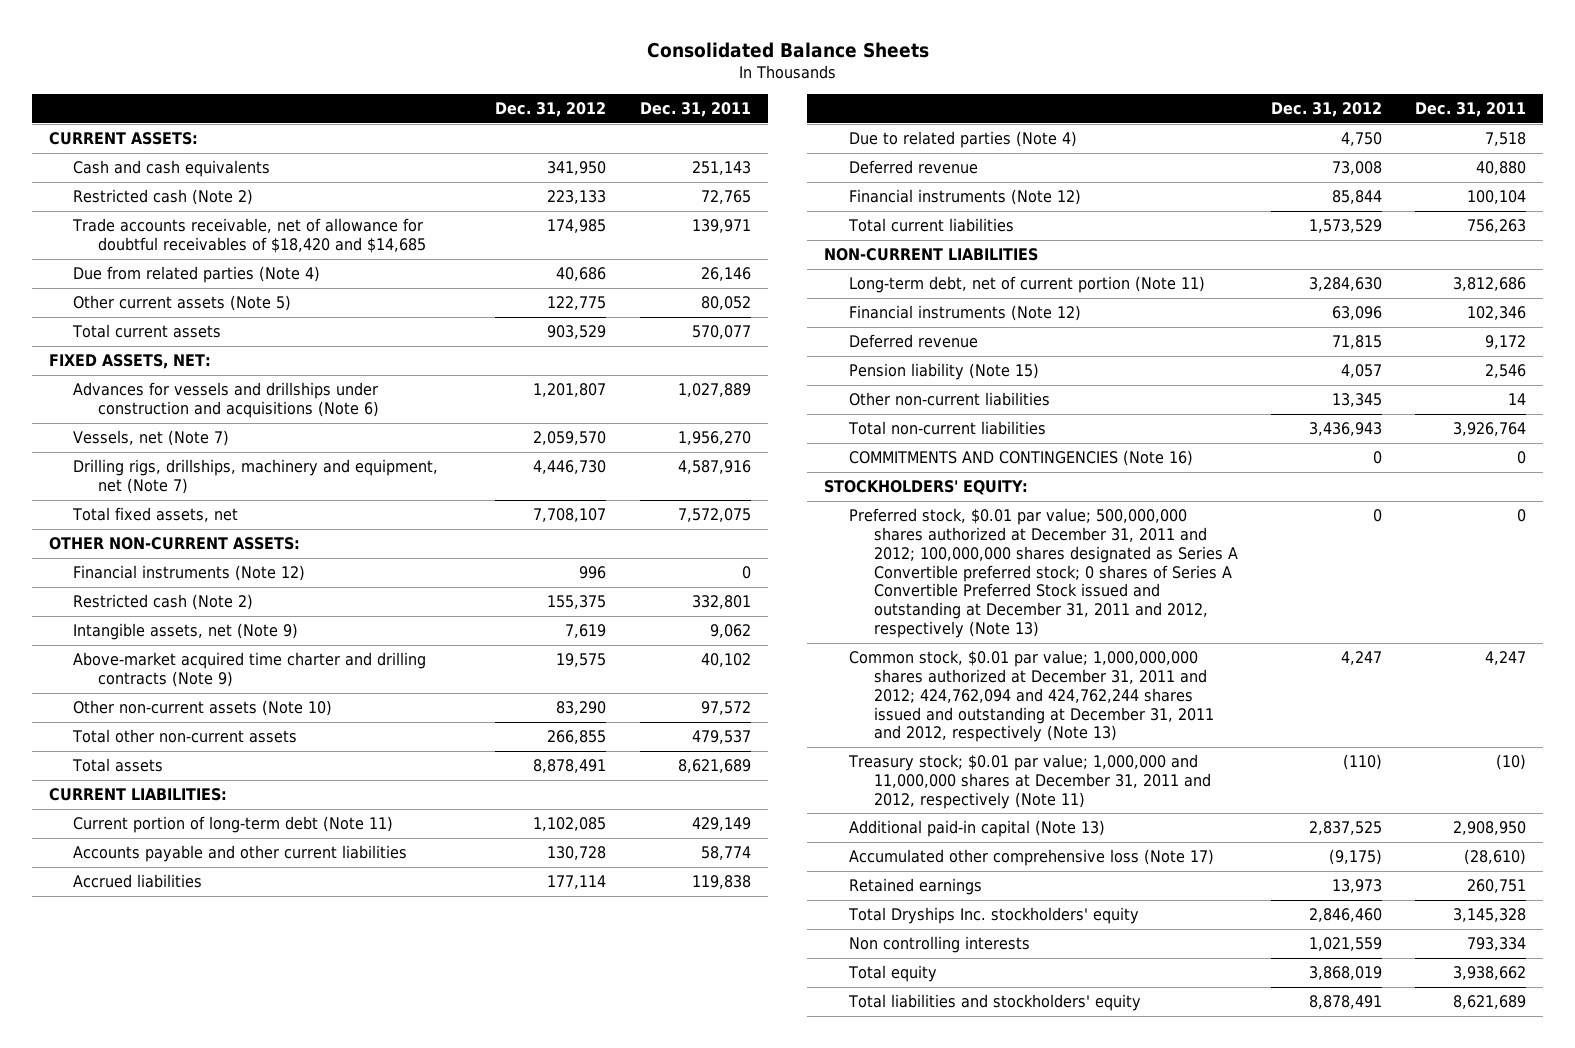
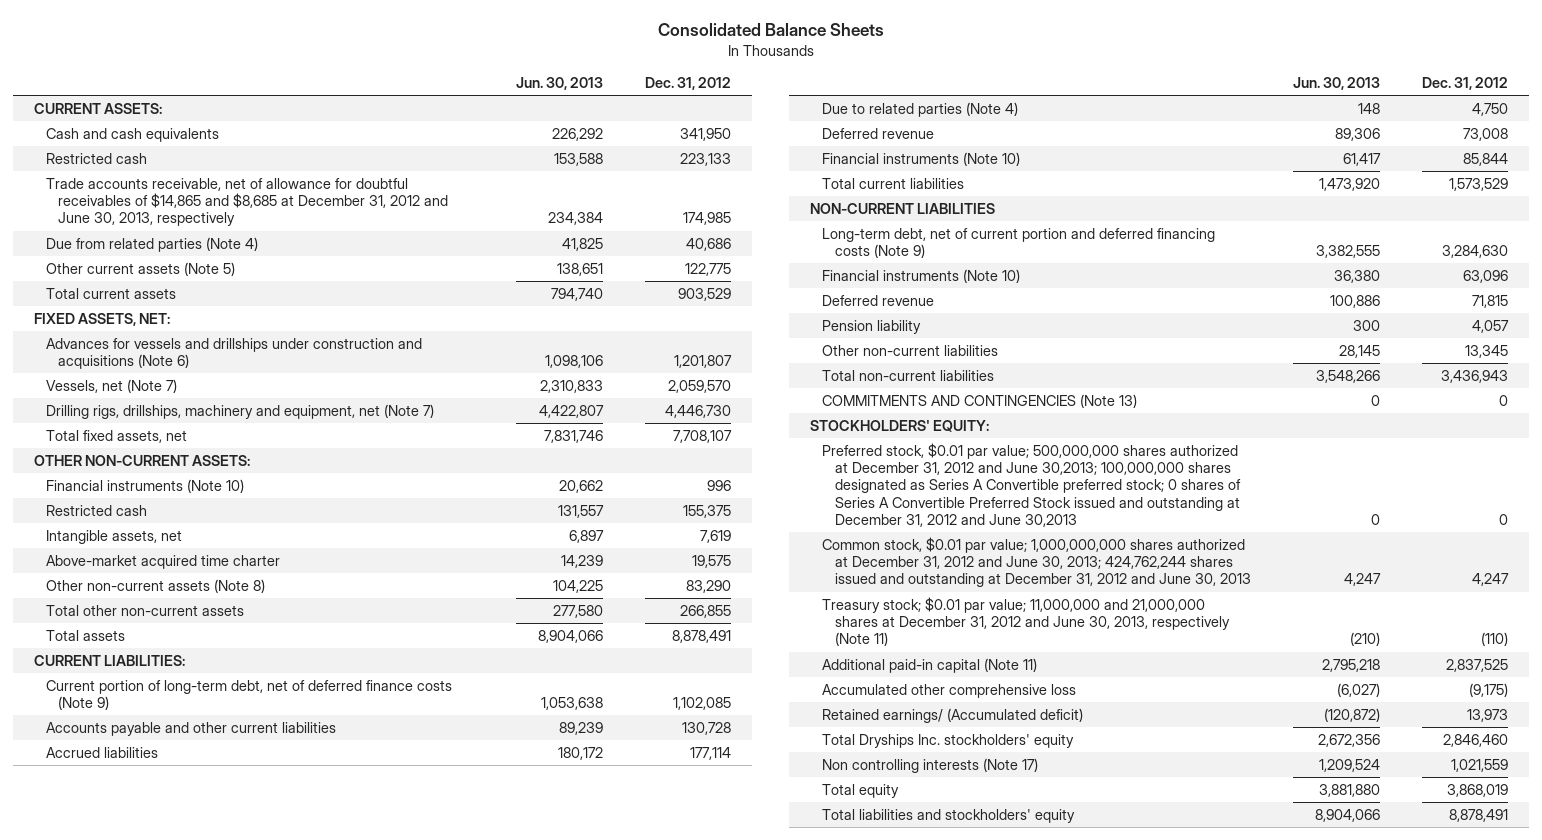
[639,102,751,118] Dec. 31, 2011 -> none
none -> [516,77,604,91] Jun. 30, 2013
[73,189,254,206] Restricted cash (Note 2) -> [46,152,148,164] Restricted cash
[72,218,426,254] Trade accounts receivable, net of allowance for doubtful receivables of $18,420 and $14,685 -> [46,177,449,227] Trade accounts receivable, net of allowance for doubtful receivables of $14,865 and $8,685 at December 31, 2012 and June 30, 2013, respectively
[73,565,306,582] Financial instruments (Note 12) -> [46,478,245,493] Financial instruments (Note 10)
[73,594,254,611] Restricted cash (Note 2) -> [46,504,148,516] Restricted cash
[73,623,299,641] Intangible assets, net (Note 9) -> [46,529,183,544] Intangible assets, net
[73,652,427,688] Above-market acquired time charter and drilling contracts (Note 9) -> [46,554,281,569] Above-market acquired time charter
[73,700,333,717] Other non-current assets (Note 10) -> [46,578,266,593] Other non-current assets (Note 8)
[73,816,394,834] Current portion of long-term debt (Note 11) -> [46,679,453,711] Current portion of long-term debt, net of deferred finance costs (Note 9)
[848,189,1081,206] Financial instruments (Note 12) -> [822,151,1021,166] Financial instruments (Note 10)
[848,276,1205,294] Long-term debt, net of current portion (Note 11) -> [822,227,1216,259] Long-term debt, net of current portion and deferred financing costs (Note 9)
[848,305,1081,322] Financial instruments (Note 12) -> [822,268,1021,283] Financial instruments (Note 10)
[848,363,1039,381] Pension liability (Note 15) -> [822,319,922,334] Pension liability
[848,450,1193,467] COMMITMENTS AND CONTINGENCIES (Note 16) -> [822,393,1138,408] COMMITMENTS AND CONTINGENCIES (Note 13)
[848,508,1238,638] Preferred stock, $0.01 par value; 500,000,000 shares authorized at December 31, 2011 and 2012; 100,000,000 shares designated as Series A Convertible preferred stock; 0 shares of Series A Convertible Preferred Stock issued and outstanding at December 31, 2011 and 2012, respectively (Note 13) -> [822,442,1241,527] Preferred stock, $0.01 par value; 500,000,000 shares authorized at December 31, 2012 and June 30,2013; 100,000,000 shares designated as Series A Convertible preferred stock; 0 shares of Series A Convertible Preferred Stock issued and outstanding at December 31, 2012 and June 30,2013
[848,650,1214,743] Common stock, $0.01 par value; 1,000,000,000 shares authorized at December 31, 2011 and 2012; 424,762,094 and 424,762,244 shares issued and outstanding at December 31, 2011 and 2012, respectively (Note 13) -> [822,536,1251,588] Common stock, $0.01 par value; 1,000,000,000 shares authorized at December 31, 2012 and June 30, 2013; 424,762,244 shares issued and outstanding at December 31, 2012 and June 30, 2013
[847,754,1211,809] Treasury stock; $0.01 par value; 1,000,000 and 11,000,000 shares at December 31, 2011 and 2012, respectively (Note 11) -> [822,596,1230,647] Treasury stock; $0.01 par value; 11,000,000 and 21,000,000 shares at December 31, 2012 and June 30, 2013, respectively (Note 11)
[848,820,1105,838] Additional paid-in capital (Note 13) -> [822,657,1038,673] Additional paid-in capital (Note 11)
[848,849,1214,867] Accumulated other comprehensive loss (Note 17) -> [822,683,1077,698] Accumulated other comprehensive loss
[848,878,982,896] Retained earnings -> [822,707,1084,723] Retained earnings/ (Accumulated deficit)
[848,936,1030,954] Non controlling interests -> [822,757,1039,773] Non controlling interests (Note 17)

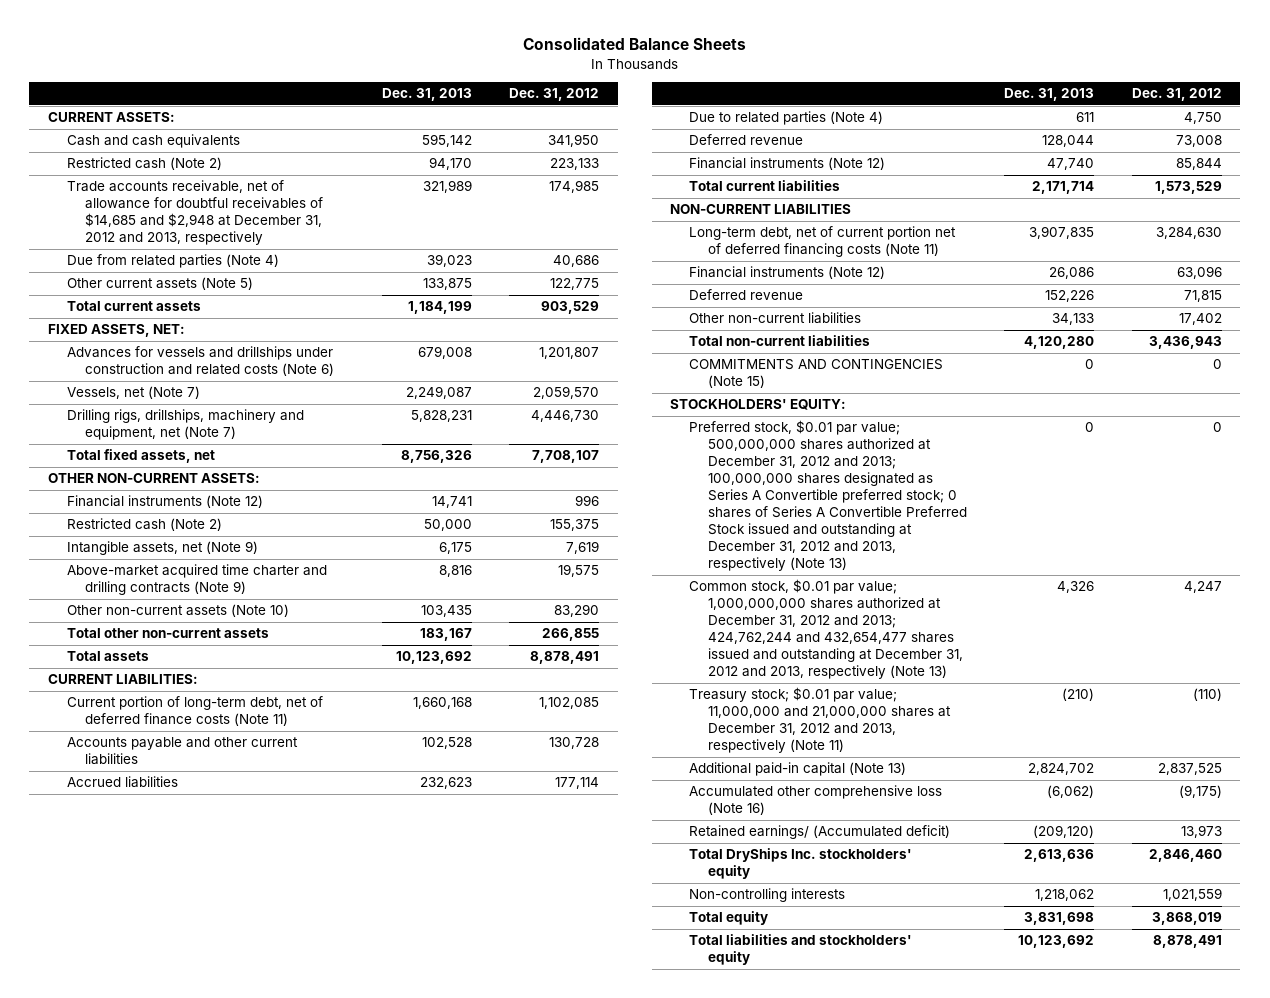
[516,77,604,91] Jun. 30, 2013 -> none
none -> [381,88,472,102] Dec. 31, 2013
[46,152,148,164] Restricted cash -> [66,157,222,171] Restricted cash (Note 2)
[46,177,449,227] Trade accounts receivable, net of allowance for doubtful receivables of $14,865 and $8,685 at December 31, 2012 and June 30, 2013, respectively -> [66,180,324,246] Trade accounts receivable, net of allowance for doubtful receivables of $14,685 and $2,948 at December 31, 2012 and 2013, respectively
[46,337,423,370] Advances for vessels and drillships under construction and acquisitions (Note 6) -> [66,346,335,377] Advances for vessels and drillships under construction and related costs (Note 6)
[46,478,245,493] Financial instruments (Note 10) -> [66,495,263,509] Financial instruments (Note 12)
[46,504,148,516] Restricted cash -> [66,518,222,532] Restricted cash (Note 2)
[46,529,183,544] Intangible assets, net -> [66,541,258,556] Intangible assets, net (Note 9)
[46,554,281,569] Above-market acquired time charter -> [66,564,327,596] Above-market acquired time charter and drilling contracts (Note 9)
[46,578,266,593] Other non-current assets (Note 8) -> [66,604,289,618] Other non-current assets (Note 10)
[46,679,453,711] Current portion of long-term debt, net of deferred finance costs (Note 9) -> [66,696,323,727] Current portion of long-term debt, net of deferred finance costs (Note 11)
[822,151,1021,166] Financial instruments (Note 10) -> [689,157,886,171] Financial instruments (Note 12)
[822,227,1216,259] Long-term debt, net of current portion and deferred financing costs (Note 9) -> [689,226,957,258] Long-term debt, net of current portion net of deferred financing costs (Note 11)
[822,268,1021,283] Financial instruments (Note 10) -> [689,266,886,280] Financial instruments (Note 12)
[822,319,922,334] Pension liability -> none
[1464,344,1508,358] 13,345 -> [1178,313,1222,326] 17,402
[822,393,1138,408] COMMITMENTS AND CONTINGENCIES (Note 13) -> [689,359,944,389] COMMITMENTS AND CONTINGENCIES (Note 15)
[822,442,1241,527] Preferred stock, $0.01 par value; 500,000,000 shares authorized at December 31, 2012 and June 30,2013; 100,000,000 shares designated as Series A Convertible preferred stock; 0 shares of Series A Convertible Preferred Stock issued and outstanding at December 31, 2012 and June 30,2013 -> [689,420,967,572] Preferred stock, $0.01 par value; 500,000,000 shares authorized at December 31, 2012 and 2013; 100,000,000 shares designated as Series A Convertible preferred stock; 0 shares of Series A Convertible Preferred Stock issued and outstanding at December 31, 2012 and 2013, respectively (Note 13)
[822,536,1251,588] Common stock, $0.01 par value; 1,000,000,000 shares authorized at December 31, 2012 and June 30, 2013; 424,762,244 shares issued and outstanding at December 31, 2012 and June 30, 2013 -> [689,579,963,680] Common stock, $0.01 par value; 1,000,000,000 shares authorized at December 31, 2012 and 2013; 424,762,244 and 432,654,477 shares issued and outstanding at December 31, 2012 and 2013, respectively (Note 13)
[822,596,1230,647] Treasury stock; $0.01 par value; 11,000,000 and 21,000,000 shares at December 31, 2012 and June 30, 2013, respectively (Note 11) -> [689,687,951,754] Treasury stock; $0.01 par value; 11,000,000 and 21,000,000 shares at December 31, 2012 and 2013, respectively (Note 11)
[822,657,1038,673] Additional paid-in capital (Note 11) -> [689,762,907,777] Additional paid-in capital (Note 13)
[822,683,1077,698] Accumulated other comprehensive loss -> [689,785,943,816] Accumulated other comprehensive loss (Note 16)
[822,733,1075,748] Total Dryships Inc. stockholders' equity -> [689,848,913,880] Total DryShips Inc. stockholders' equity
[822,757,1039,773] Non controlling interests (Note 17) -> [689,888,846,903] Non-controlling interests

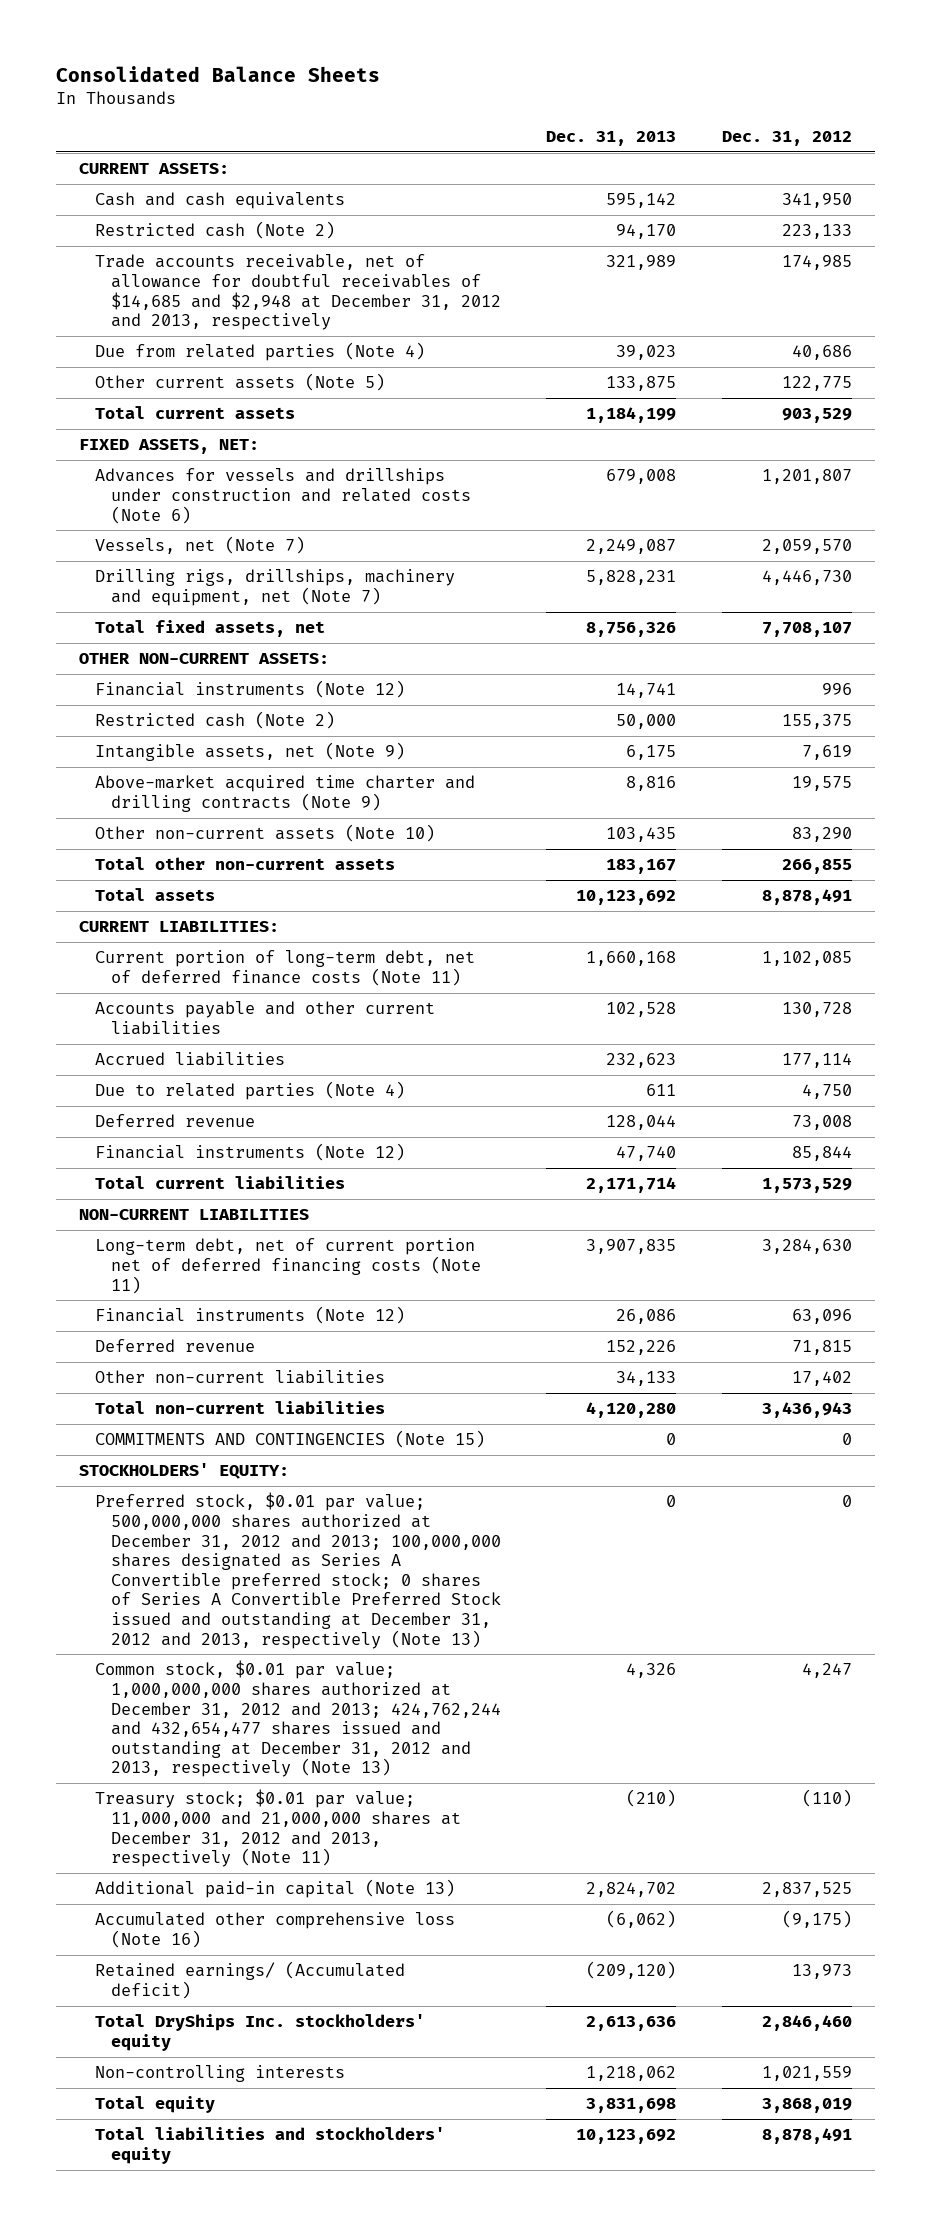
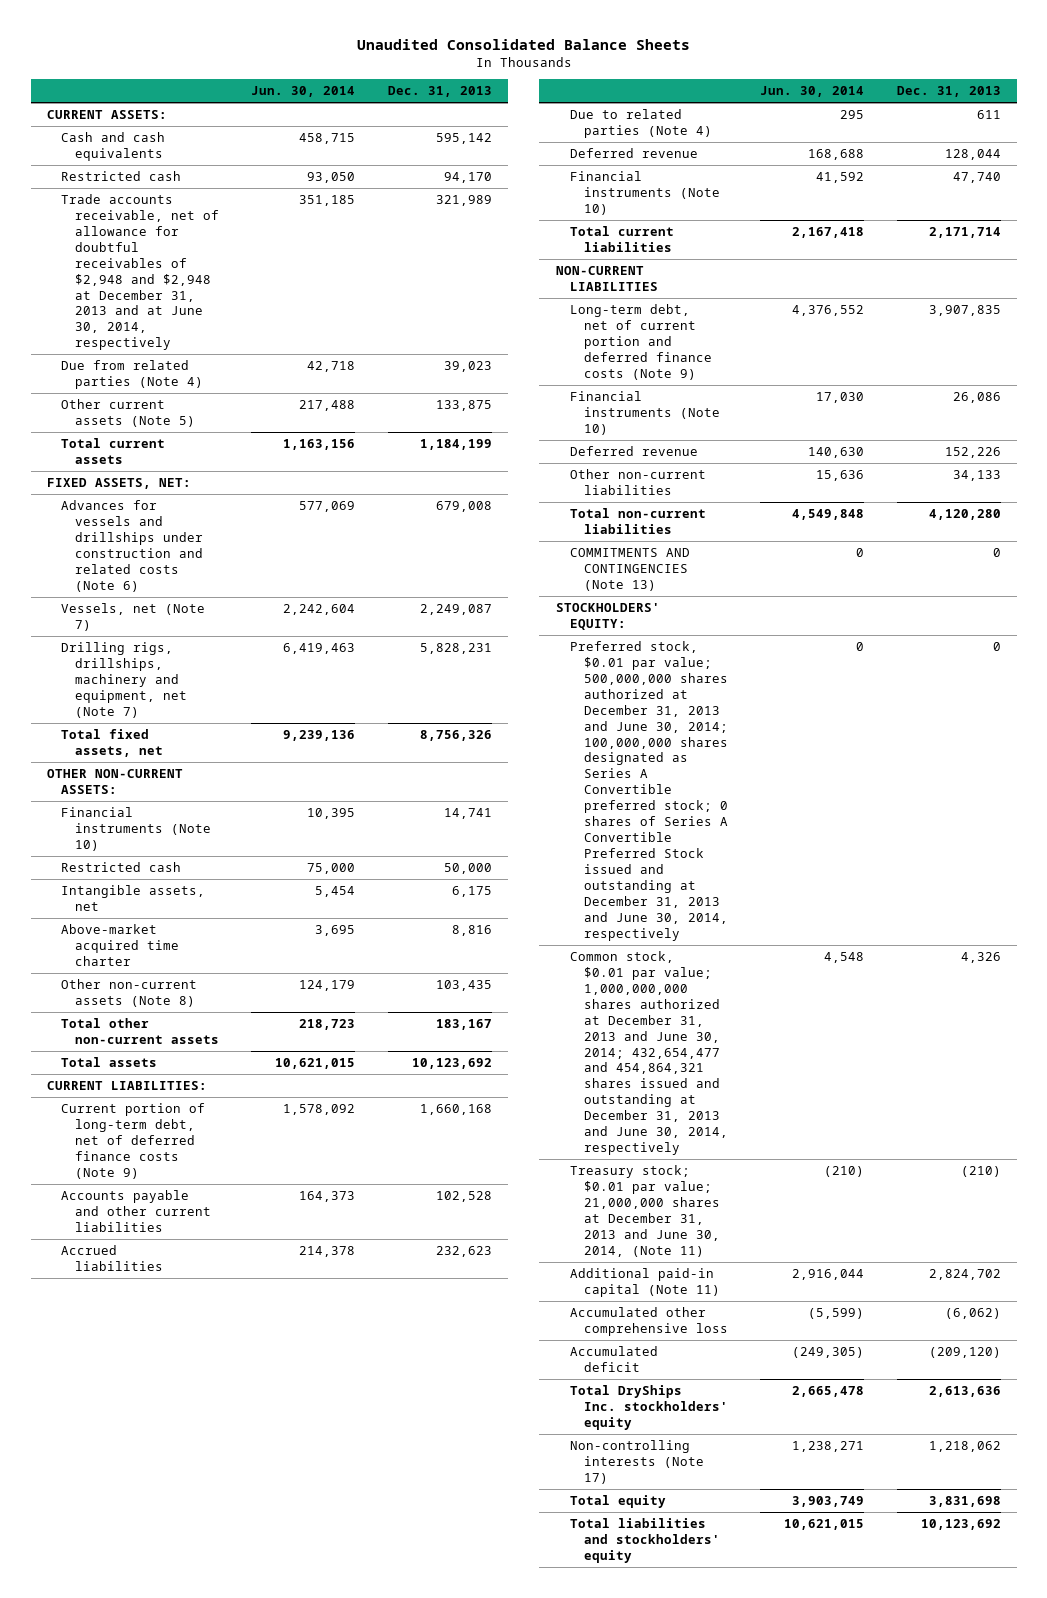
[55,65,380,82] Consolidated Balance Sheets -> [356,38,690,50] Unaudited Consolidated Balance Sheets
[722,131,853,147] Dec. 31, 2012 -> none
none -> [251,86,356,98] Jun. 30, 2014
[94,221,335,240] Restricted cash (Note 2) -> [60,171,181,182] Restricted cash
[94,254,501,331] Trade accounts receivable, net of allowance for doubtful receivables of $14,685 and $2,948 at December 31, 2012 and 2013, respectively -> [60,194,220,351] Trade accounts receivable, net of allowance for doubtful receivables of $2,948 and $2,948 at December 31, 2013 and at June 30, 2014, respectively
[94,680,405,699] Financial instruments (Note 12) -> [60,807,212,851] Financial instruments (Note 10)
[94,711,335,730] Restricted cash (Note 2) -> [60,862,181,873] Restricted cash
[94,742,405,762] Intangible assets, net (Note 9) -> [60,885,205,911] Intangible assets, net
[94,775,475,812] Above-market acquired time charter and drilling contracts (Note 9) -> [60,924,180,966] Above-market acquired time charter
[94,824,435,843] Other non-current assets (Note 10) -> [60,979,197,1007] Other non-current assets (Note 8)
[94,950,475,986] Current portion of long-term debt, net of deferred finance costs (Note 11) -> [60,1103,205,1179] Current portion of long-term debt, net of deferred finance costs (Note 9)
[94,1143,405,1162] Financial instruments (Note 12) -> [569,171,720,215] Financial instruments (Note 10)
[94,1238,481,1294] Long-term debt, net of current portion net of deferred financing costs (Note 11) -> [569,304,712,380] Long-term debt, net of current portion and deferred finance costs (Note 9)
[94,1306,405,1325] Financial instruments (Note 12) -> [569,391,720,435] Financial instruments (Note 10)
[94,1430,485,1449] COMMITMENTS AND CONTINGENCIES (Note 15) -> [569,548,690,591] COMMITMENTS AND CONTINGENCIES (Note 13)
[94,1492,501,1649] Preferred stock, $0.01 par value; 500,000,000 shares authorized at December 31, 2012 and 2013; 100,000,000 shares designated as Series A Convertible preferred stock; 0 shares of Series A Convertible Preferred Stock issued and outstanding at December 31, 2012 and 2013, respectively (Note 13) -> [569,641,728,941] Preferred stock, $0.01 par value; 500,000,000 shares authorized at December 31, 2013 and June 30, 2014; 100,000,000 shares designated as Series A Convertible preferred stock; 0 shares of Series A Convertible Preferred Stock issued and outstanding at December 31, 2013 and June 30, 2014, respectively
[94,1660,501,1778] Common stock, $0.01 par value; 1,000,000,000 shares authorized at December 31, 2012 and 2013; 424,762,244 and 432,654,477 shares issued and outstanding at December 31, 2012 and 2013, respectively (Note 13) -> [569,951,728,1156] Common stock, $0.01 par value; 1,000,000,000 shares authorized at December 31, 2013 and June 30, 2014; 432,654,477 and 454,864,321 shares issued and outstanding at December 31, 2013 and June 30, 2014, respectively
[94,1789,461,1868] Treasury stock; $0.01 par value; 11,000,000 and 21,000,000 shares at December 31, 2012 and 2013, respectively (Note 11) -> [569,1165,720,1257] Treasury stock; $0.01 par value; 21,000,000 shares at December 31, 2013 and June 30, 2014, (Note 11)
[94,1879,455,1899] Additional paid-in capital (Note 13) -> [569,1268,720,1297] Additional paid-in capital (Note 11)
[94,1912,455,1948] Accumulated other comprehensive loss (Note 16) -> [569,1307,728,1336] Accumulated other comprehensive loss
[94,1961,405,1999] Retained earnings/ (Accumulated deficit) -> [569,1346,658,1372] Accumulated deficit
[94,2065,345,2083] Non-controlling interests -> [569,1440,704,1484] Non-controlling interests (Note 17)

